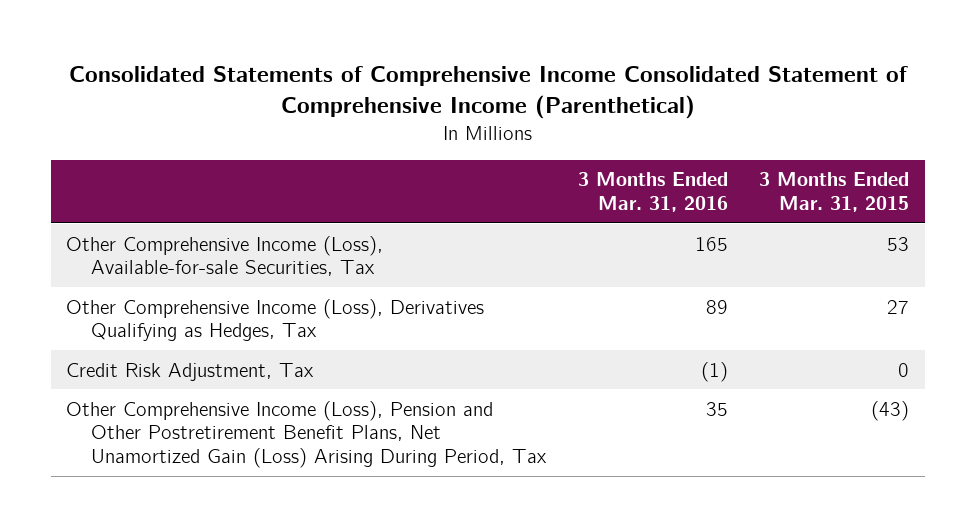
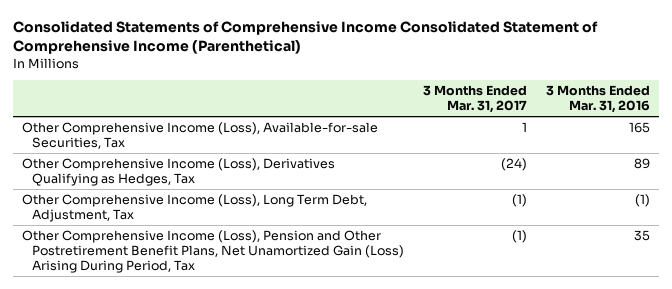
[759,172,910,213] 3 Months Ended Mar. 31, 2015 -> none
none -> [422,85,527,114] 3 Months Ended Mar. 31, 2017
[66,362,315,381] Credit Risk Adjustment, Tax -> none
none -> [22,194,368,223] Other Comprehensive Income (Loss), Long Term Debt, Adjustment, Tax

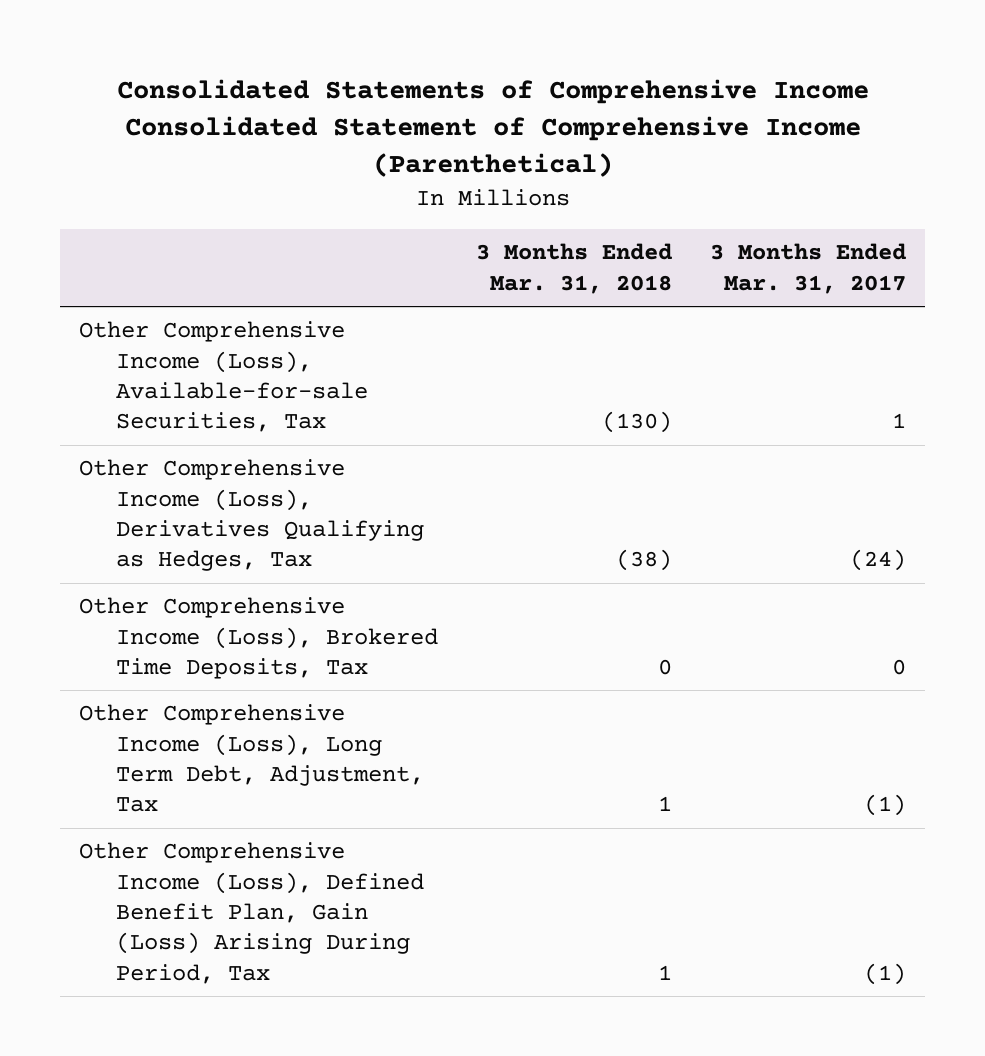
[545,85,650,114] 3 Months Ended Mar. 31, 2016 -> none
none -> [476,243,673,294] 3 Months Ended Mar. 31, 2018
none -> [79,597,439,679] Other Comprehensive Income (Loss), Brokered Time Deposits, Tax
[22,230,404,273] Other Comprehensive Income (Loss), Pension and Other Postretirement Benefit Plans, Net Unamortized Gain (Loss) Arising During Period, Tax -> [79,842,425,984] Other Comprehensive Income (Loss), Defined Benefit Plan, Gain (Loss) Arising During Period, Tax

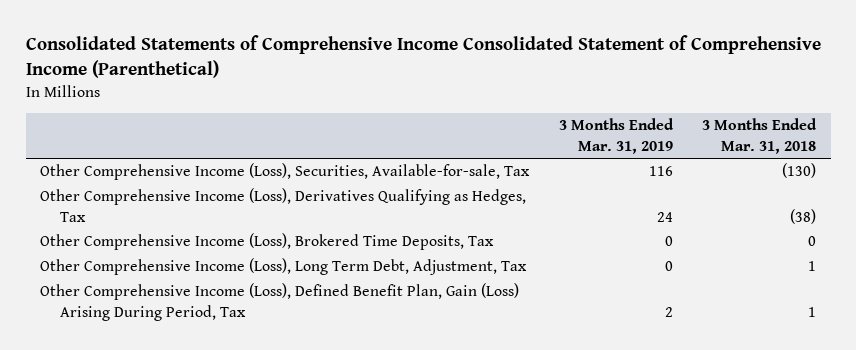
[710,243,907,294] 3 Months Ended Mar. 31, 2017 -> none
none -> [558,118,674,154] 3 Months Ended Mar. 31, 2019
[79,321,369,433] Other Comprehensive Income (Loss), Available-for-sale Securities, Tax -> [40,163,531,181] Other Comprehensive Income (Loss), Securities, Available-for-sale, Tax

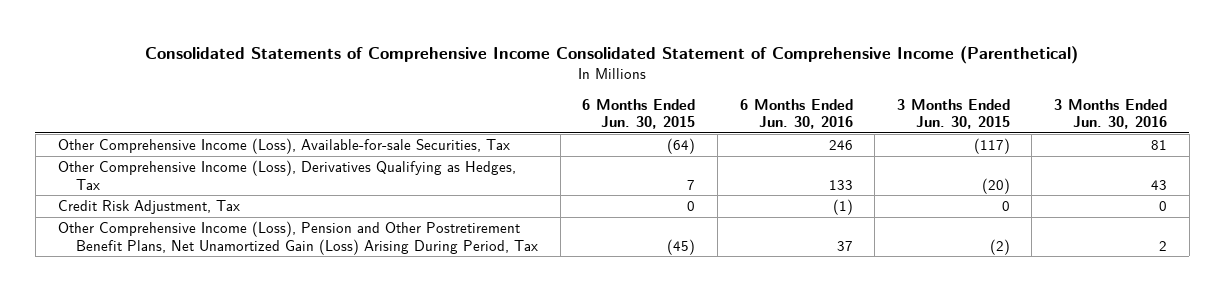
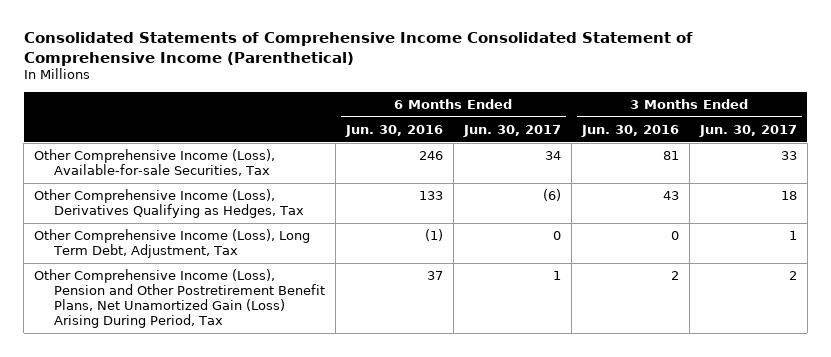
[582,98,696,130] 6 Months Ended Jun. 30, 2015 -> none
[896,98,1010,130] 3 Months Ended Jun. 30, 2015 -> none
none -> [462,124,561,137] Jun. 30, 2017
none -> [698,124,797,137] Jun. 30, 2017
[57,200,240,215] Credit Risk Adjustment, Tax -> none
none -> [34,228,311,258] Other Comprehensive Income (Loss), Long Term Debt, Adjustment, Tax

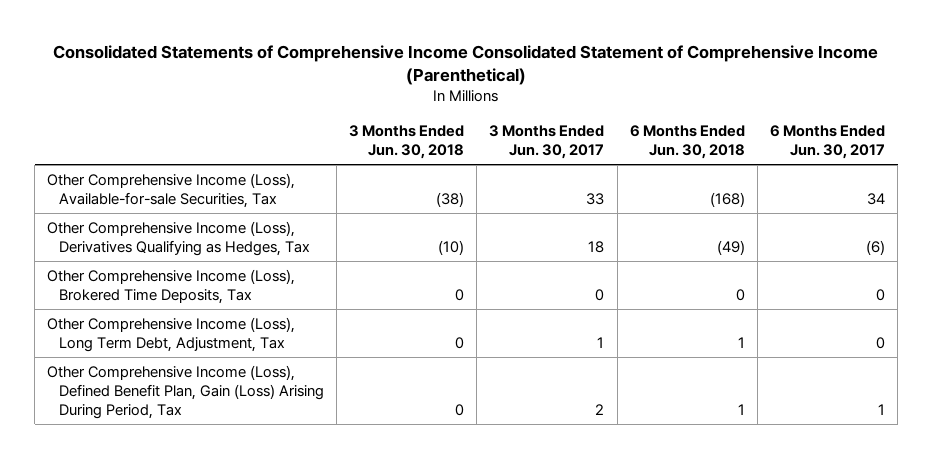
[344,124,443,137] Jun. 30, 2016 -> none
[580,124,679,137] Jun. 30, 2016 -> none
none -> [349,124,465,160] 3 Months Ended Jun. 30, 2018
none -> [629,124,745,160] 6 Months Ended Jun. 30, 2018
none -> [47,268,296,305] Other Comprehensive Income (Loss), Brokered Time Deposits, Tax
[34,268,325,328] Other Comprehensive Income (Loss), Pension and Other Postretirement Benefit Plans, Net Unamortized Gain (Loss) Arising During Period, Tax -> [47,364,324,420] Other Comprehensive Income (Loss), Defined Benefit Plan, Gain (Loss) Arising During Period, Tax

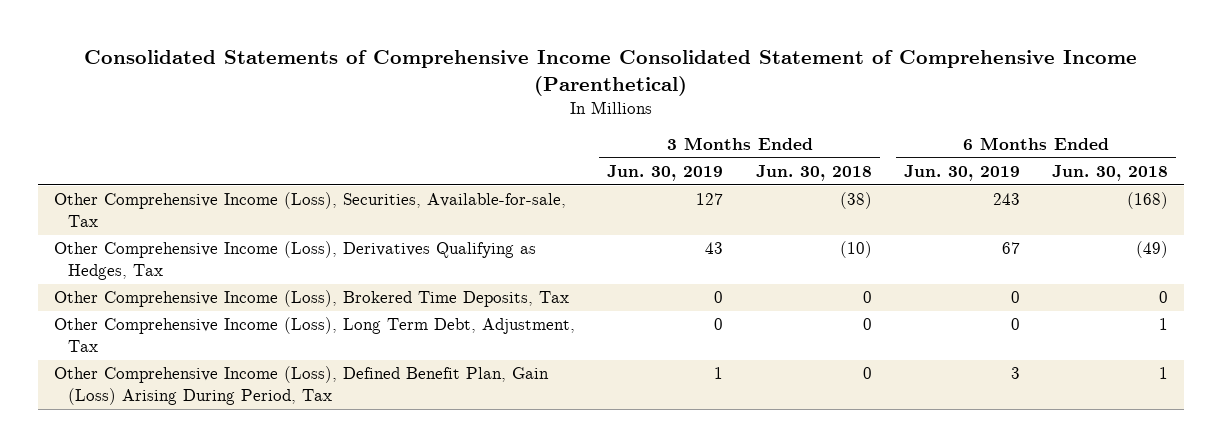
[489,124,605,160] 3 Months Ended Jun. 30, 2017 -> none
[770,124,886,160] 6 Months Ended Jun. 30, 2017 -> none
none -> [607,165,724,182] Jun. 30, 2019
none -> [903,165,1020,182] Jun. 30, 2019
[47,172,296,209] Other Comprehensive Income (Loss), Available-for-sale Securities, Tax -> [54,192,567,228] Other Comprehensive Income (Loss), Securities, Available-for-sale, Tax

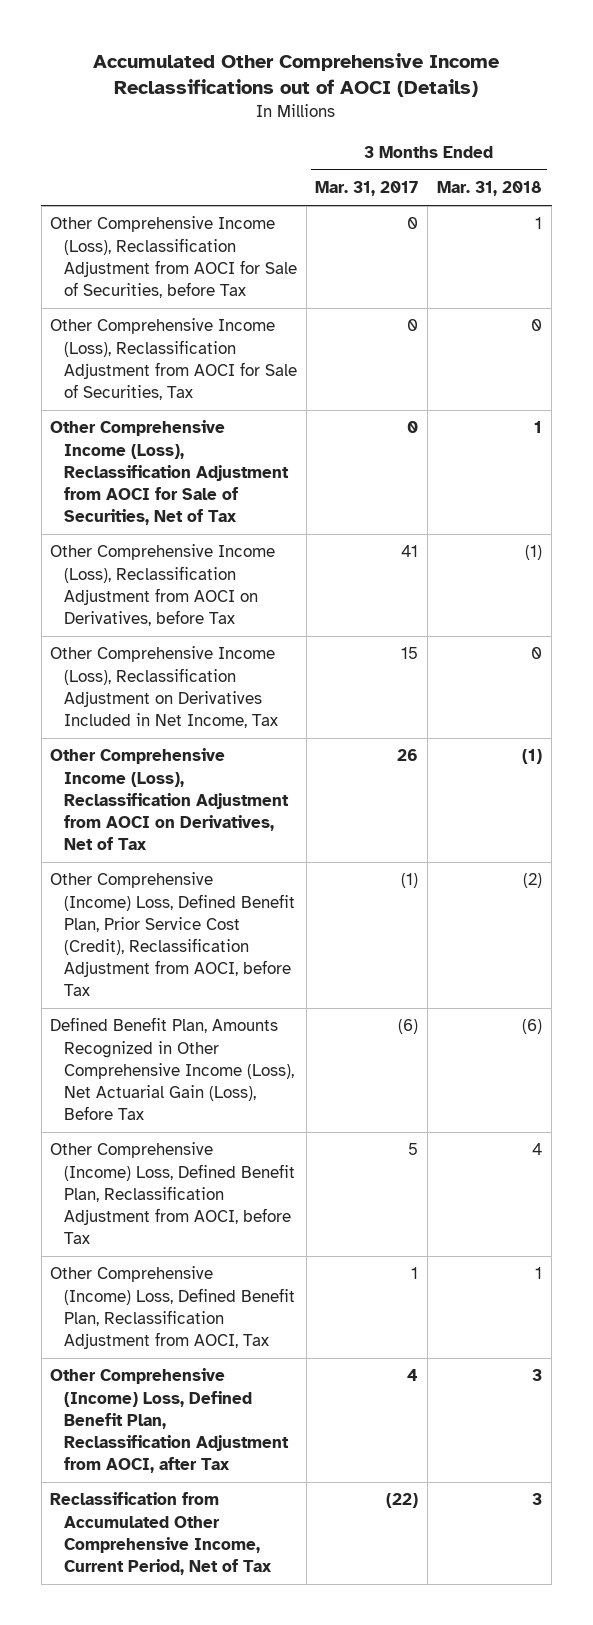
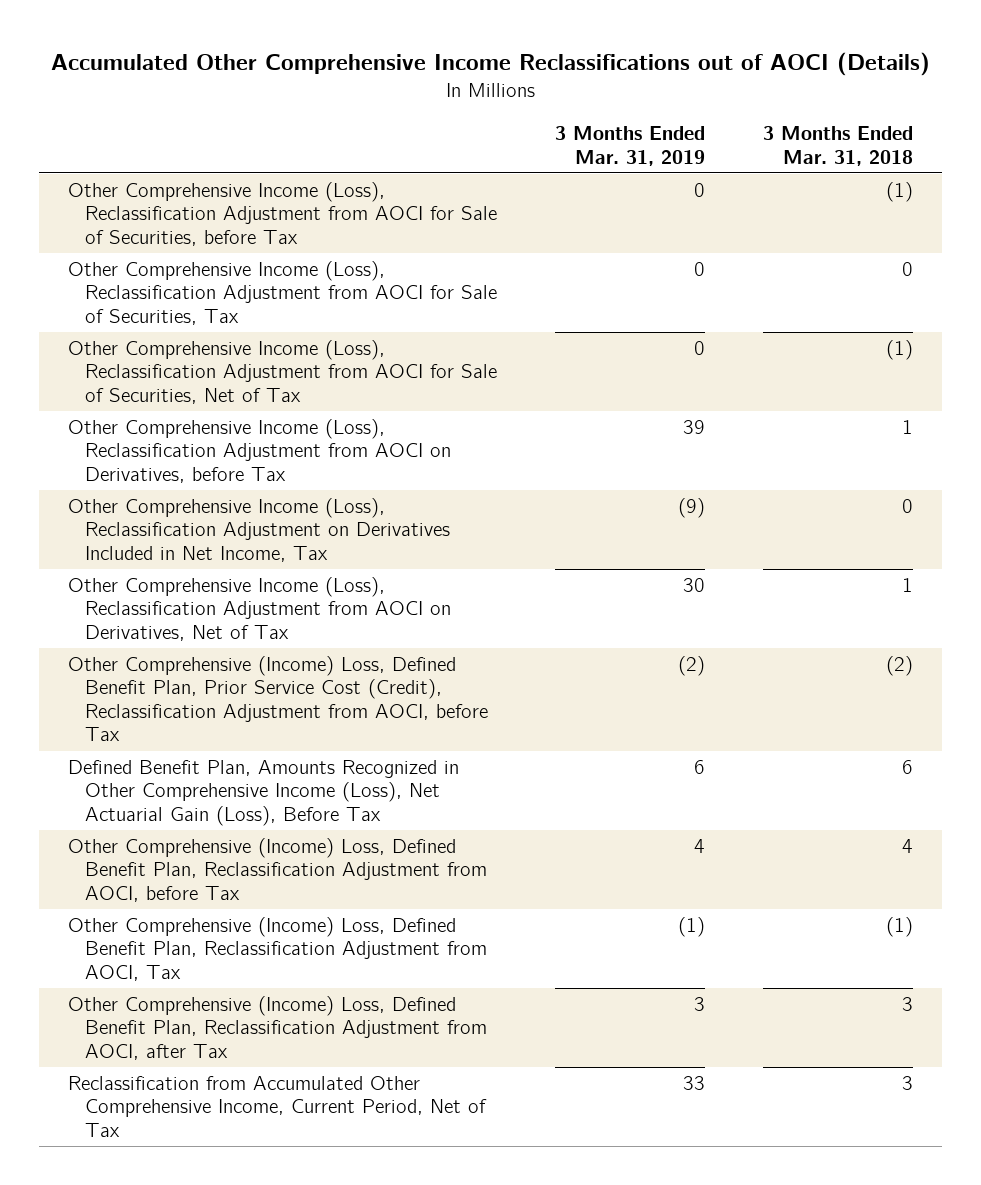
[315,181,419,197] Mar. 31, 2017 -> none
none -> [555,126,706,166] 3 Months Ended Mar. 31, 2019
[535,217,543,230] 1 -> [886,182,914,203] (1)
[534,421,543,434] 1 -> [886,340,914,361] (1)
[525,545,543,561] (1) -> [902,420,914,435] 1
[522,749,543,765] (1) -> [902,578,914,593] 1
[522,1019,543,1035] (6) -> [902,760,914,775] 6
[535,1267,543,1280] 1 -> [886,917,914,938] (1)

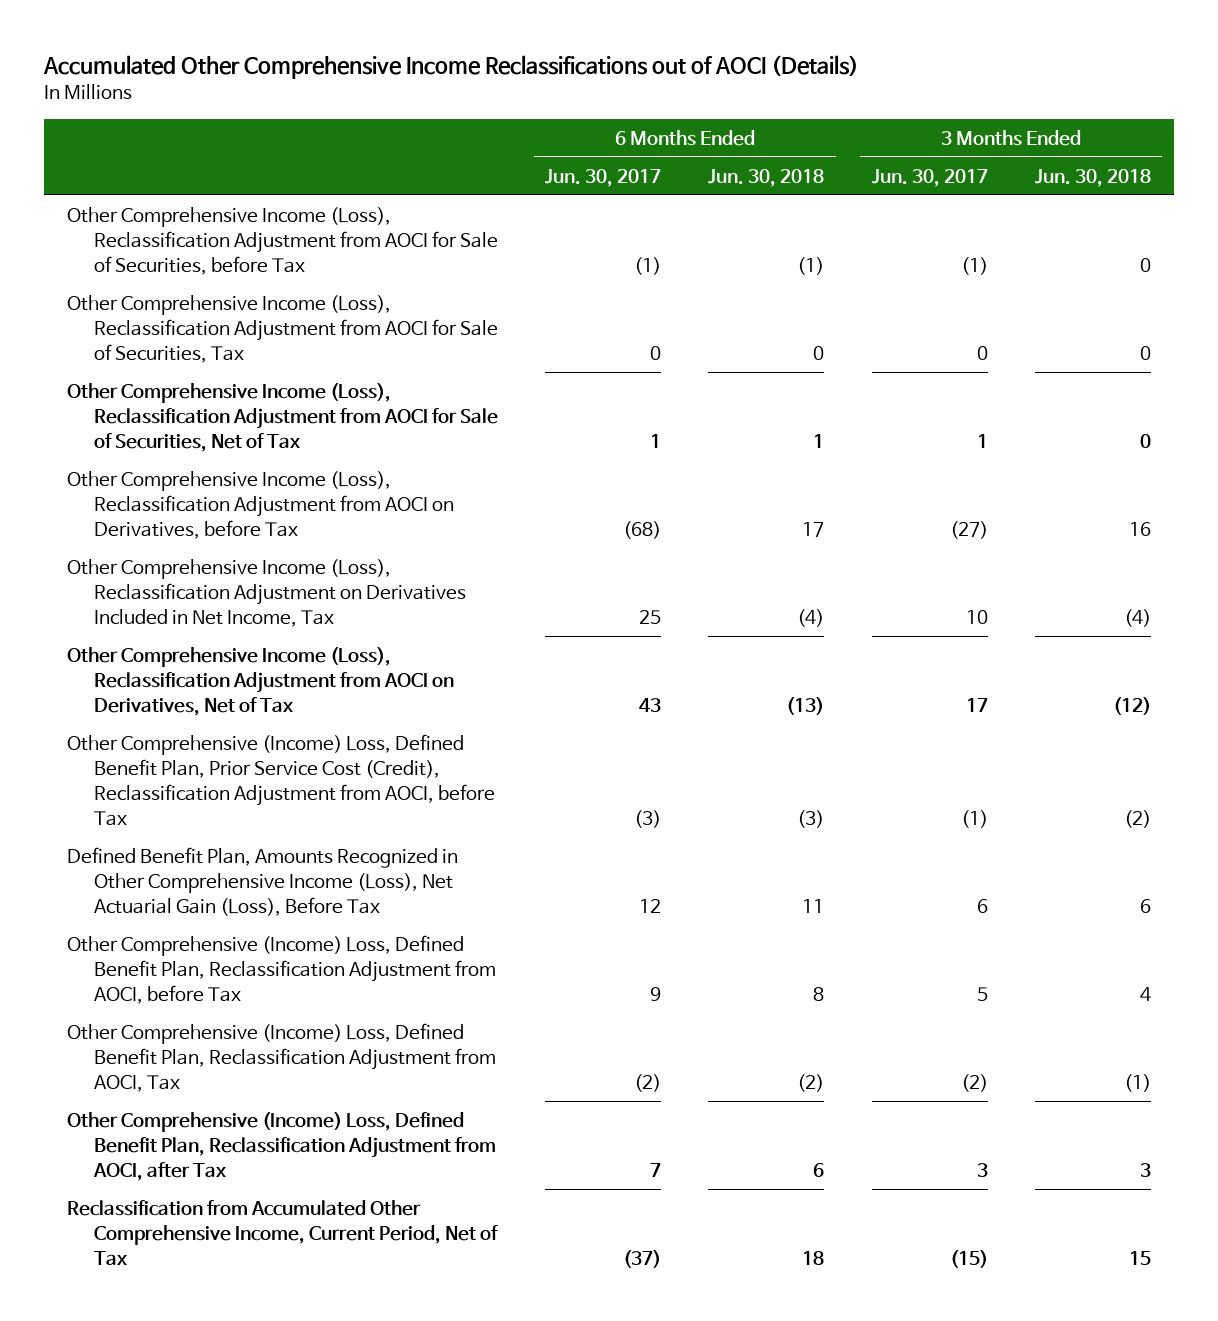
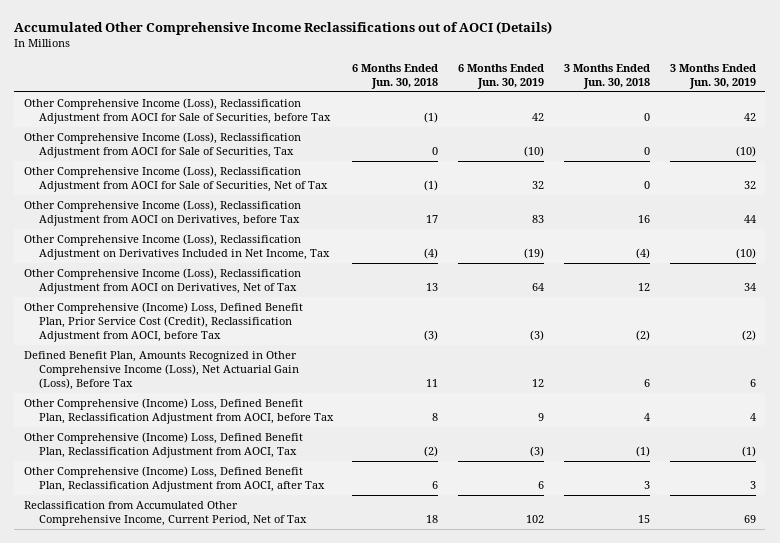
[545,168,662,187] Jun. 30, 2017 -> none
[871,168,988,187] Jun. 30, 2017 -> none
none -> [458,63,545,89] 6 Months Ended Jun. 30, 2019
none -> [669,63,756,89] 3 Months Ended Jun. 30, 2019
[813,433,825,448] 1 -> [424,179,439,191] (1)
[786,696,825,715] (13) -> [426,282,439,291] 13
[1112,696,1151,715] (12) -> [637,282,650,291] 12

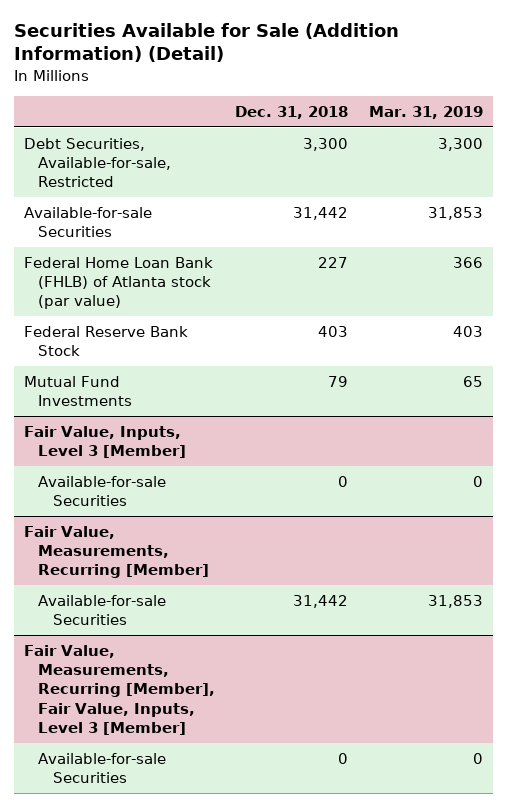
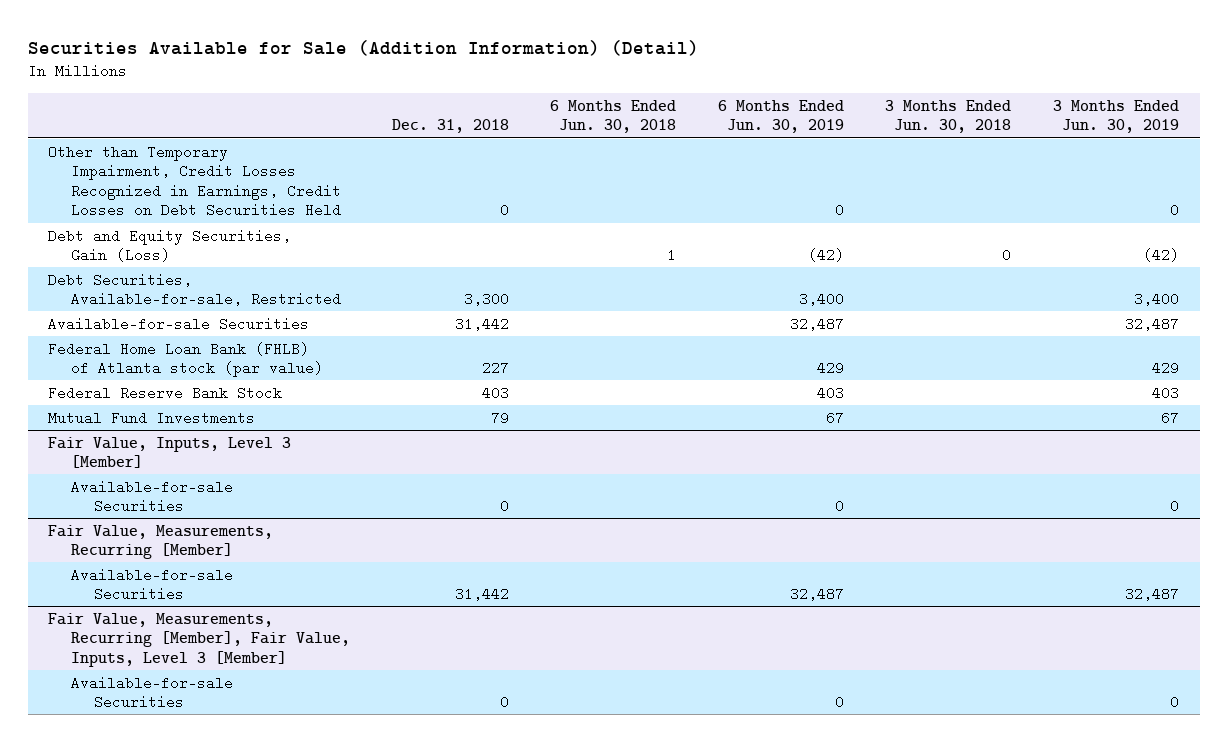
[368,105,483,119] Mar. 31, 2019 -> none
none -> [550,99,677,134] 6 Months Ended Jun. 30, 2018
none -> [717,99,844,134] 6 Months Ended Jun. 30, 2019
none -> [885,99,1012,134] 3 Months Ended Jun. 30, 2018
none -> [1053,99,1180,134] 3 Months Ended Jun. 30, 2019
none -> [48,144,342,218] Other than Temporary Impairment, Credit Losses Recognized in Earnings, Credit Losses on Debt Securities Held
none -> [48,228,292,263] Debt and Equity Securities, Gain (Loss)

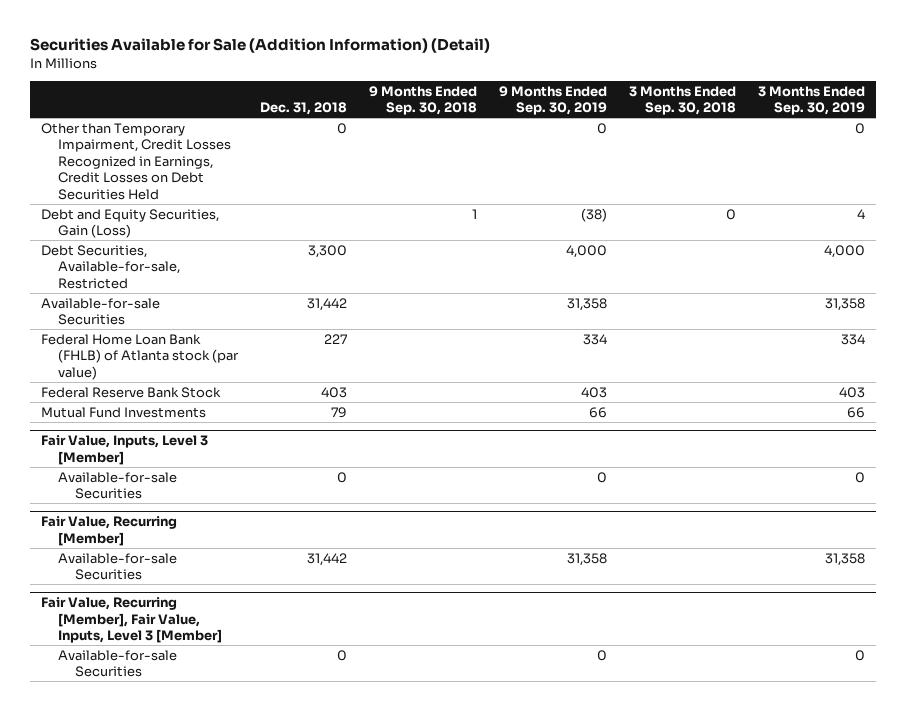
[550,99,677,134] 6 Months Ended Jun. 30, 2018 -> none
[717,99,844,134] 6 Months Ended Jun. 30, 2019 -> none
[885,99,1012,134] 3 Months Ended Jun. 30, 2018 -> none
[1053,99,1180,134] 3 Months Ended Jun. 30, 2019 -> none
none -> [369,85,478,116] 9 Months Ended Sep. 30, 2018
none -> [499,85,608,116] 9 Months Ended Sep. 30, 2019
none -> [629,85,737,116] 3 Months Ended Sep. 30, 2018
none -> [758,85,866,116] 3 Months Ended Sep. 30, 2019
[48,524,274,560] Fair Value, Measurements, Recurring [Member] -> [40,515,177,546] Fair Value, Recurring [Member]
[48,612,351,667] Fair Value, Measurements, Recurring [Member], Fair Value, Inputs, Level 3 [Member] -> [40,596,223,644] Fair Value, Recurring [Member], Fair Value, Inputs, Level 3 [Member]

